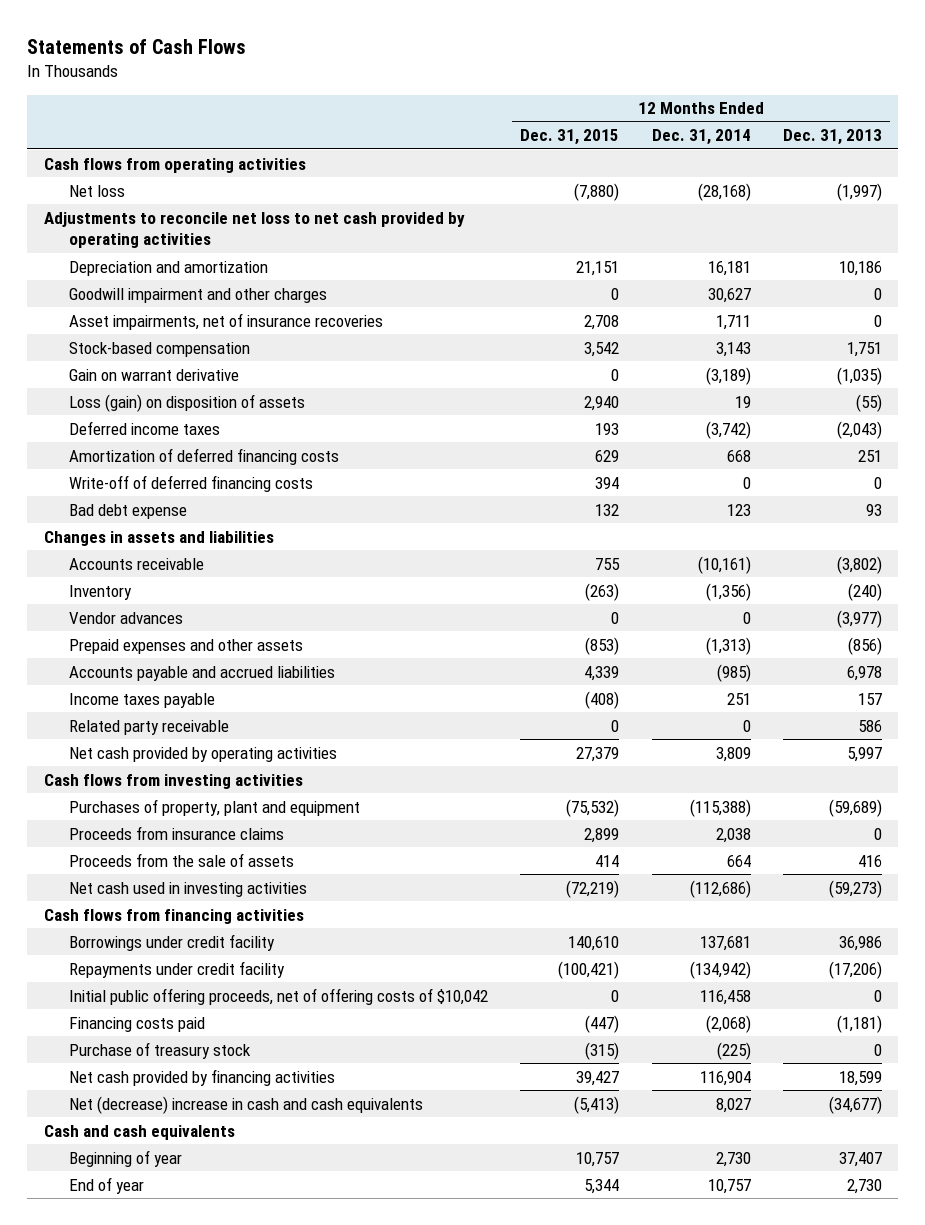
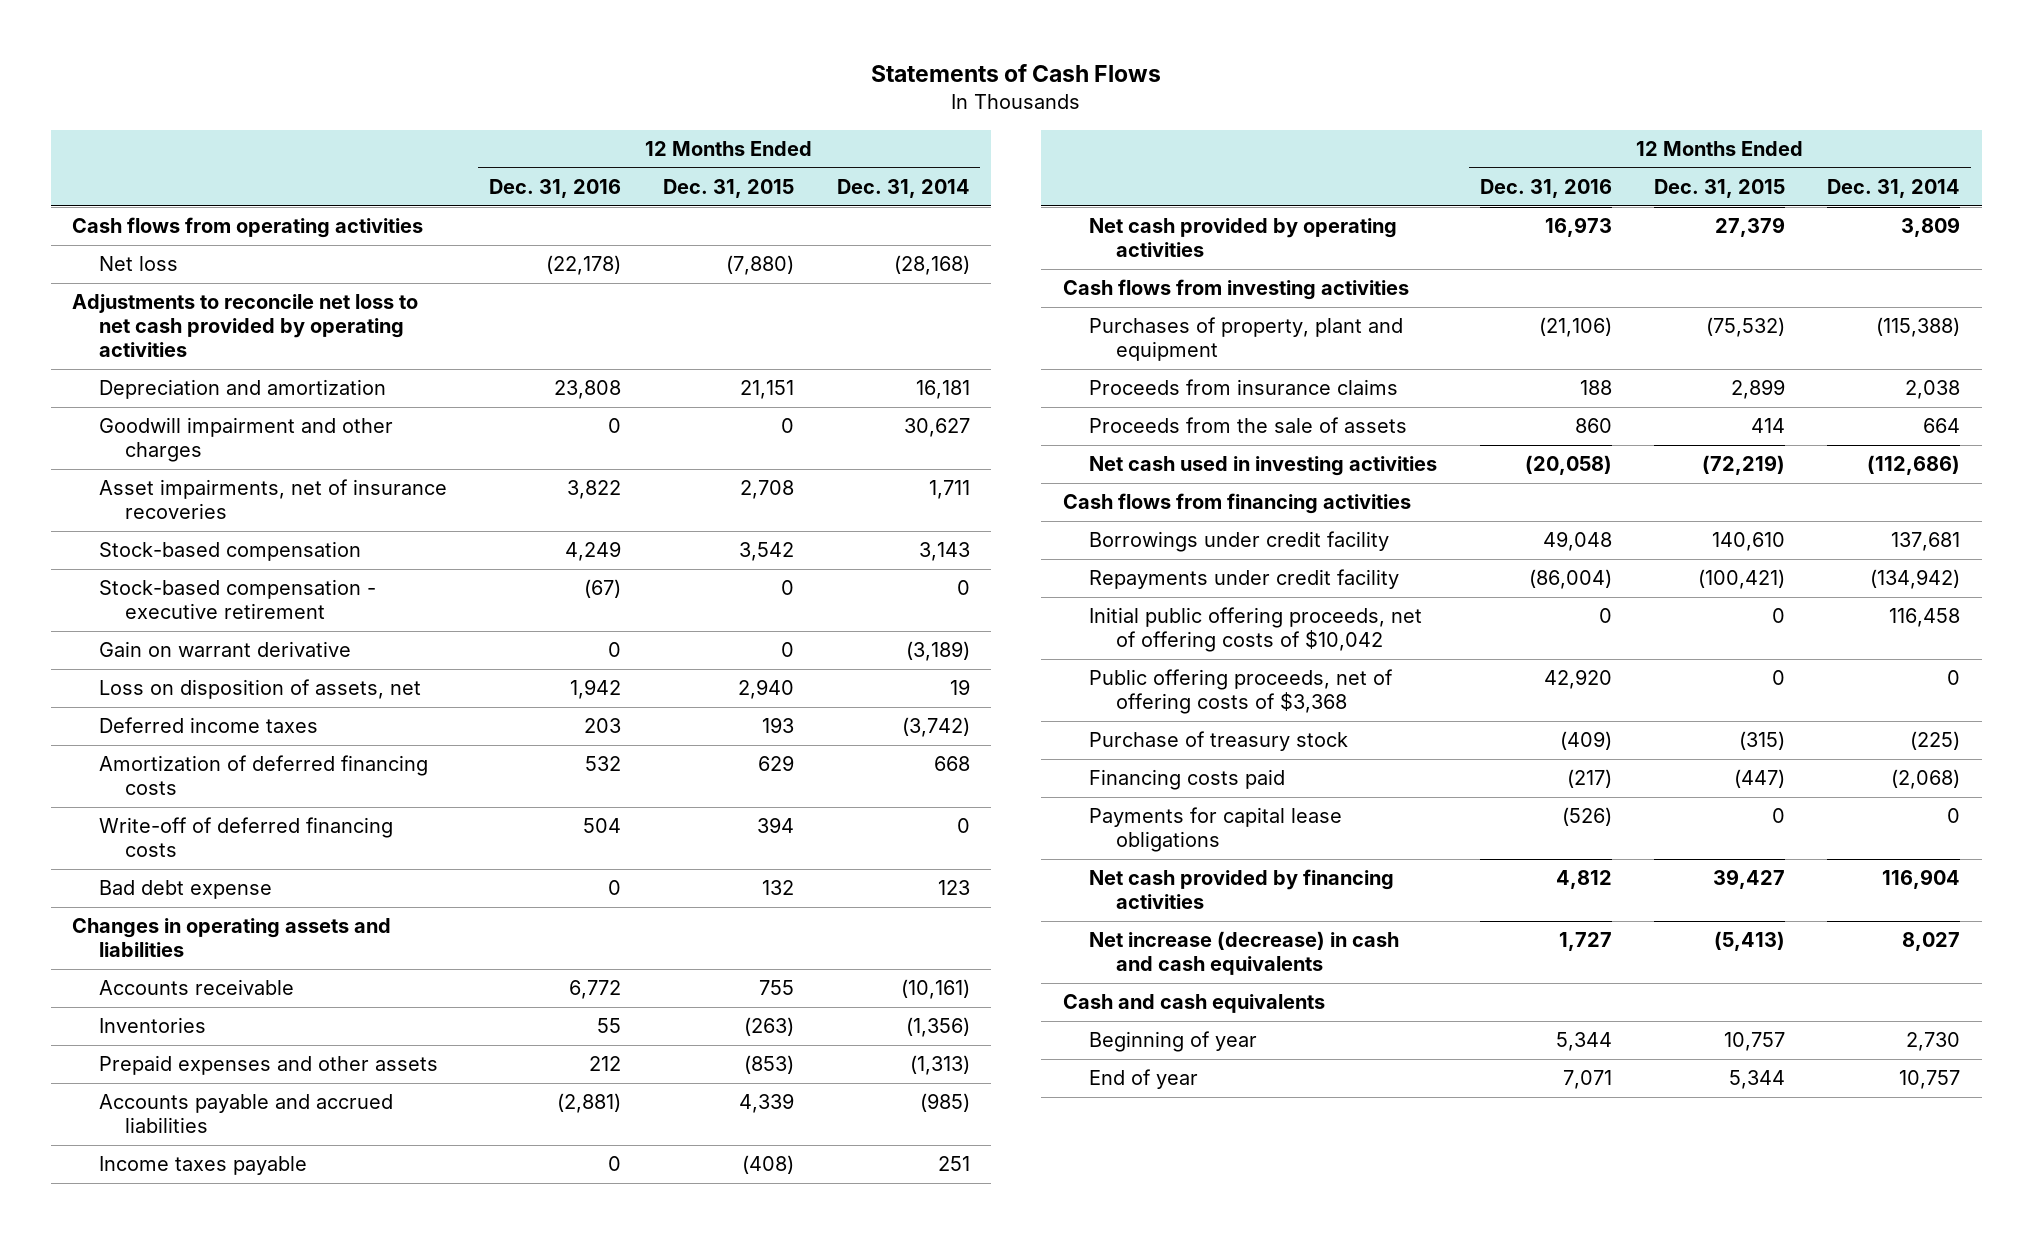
[782,129,882,146] Dec. 31, 2013 -> none
none -> [489,179,622,199] Dec. 31, 2016
none -> [98,579,376,620] Stock-based compensation - executive retirement
[68,393,305,412] Loss (gain) on disposition of assets -> [98,679,421,700] Loss on disposition of assets, net
[43,530,274,546] Changes in assets and liabilities -> [71,918,391,958] Changes in operating assets and liabilities
[68,611,183,624] Vendor advances -> none
[68,584,132,600] Inventory -> [98,1017,206,1034] Inventories
[68,719,229,735] Related party receivable -> none
none -> [1089,669,1394,715] Public offering proceeds, net of offering costs of $3,368
[68,1016,205,1032] Financing costs paid -> [1089,769,1286,791] Financing costs paid
none -> [1089,807,1343,853] Payments for capital lease obligations
[68,1095,423,1114] Net (decrease) increase in cash and cash equivalents -> [1089,931,1400,976] Net increase (decrease) in cash and cash equivalents

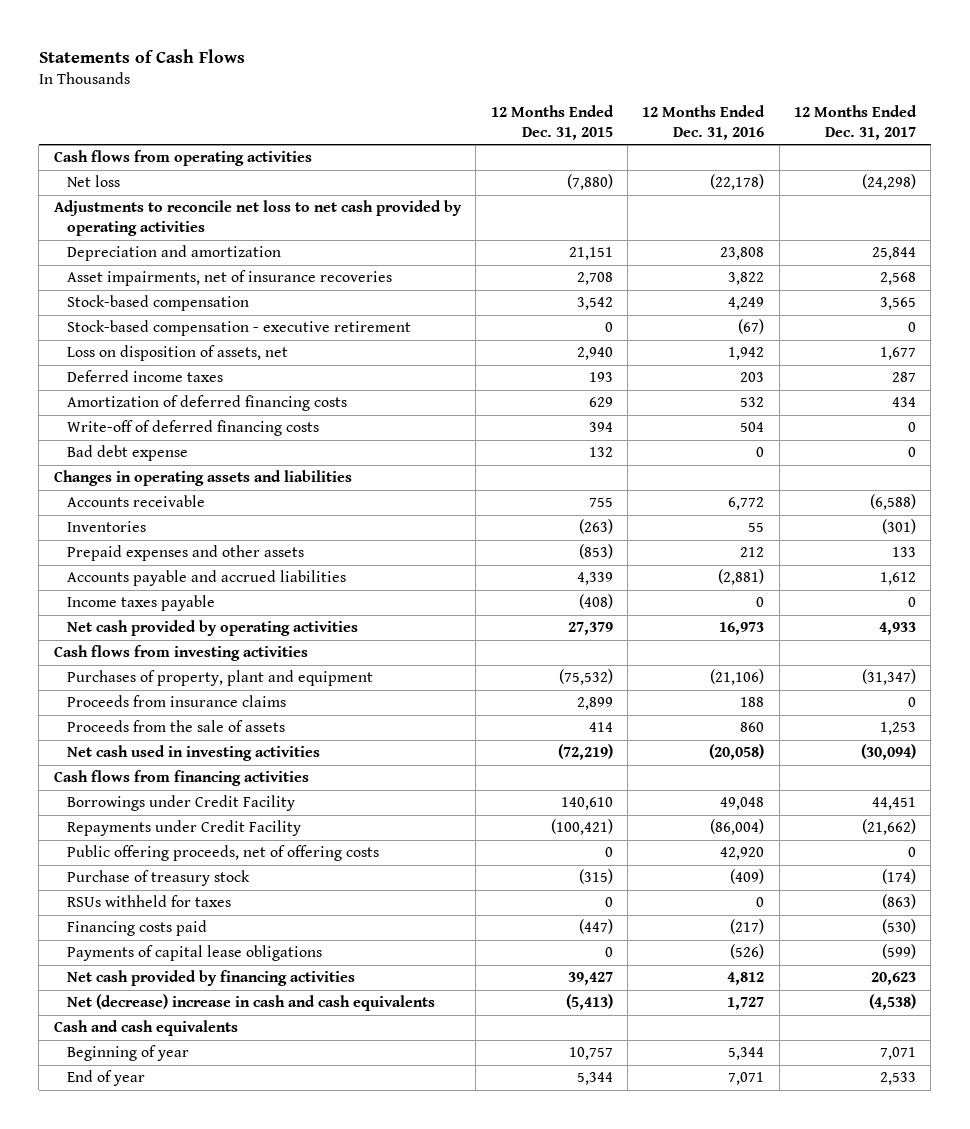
[836,179,970,199] Dec. 31, 2014 -> none
none -> [794,104,918,140] 12 Months Ended Dec. 31, 2017
[98,417,393,463] Goodwill impairment and other charges -> none
[98,641,351,658] Gain on warrant derivative -> none
[1089,607,1423,653] Initial public offering proceeds, net of offering costs of $10,042 -> none
[1089,531,1390,553] Borrowings under credit facility -> [66,795,295,812] Borrowings under Credit Facility
[1089,569,1400,590] Repayments under credit facility -> [66,820,301,837] Repayments under Credit Facility
[1089,669,1394,715] Public offering proceeds, net of offering costs of $3,368 -> [66,845,379,862] Public offering proceeds, net of offering costs
none -> [66,895,231,908] RSUs withheld for taxes
[1089,807,1343,853] Payments for capital lease obligations -> [66,945,322,962] Payments of capital lease obligations
[1089,931,1400,976] Net increase (decrease) in cash and cash equivalents -> [66,994,435,1012] Net (decrease) increase in cash and cash equivalents

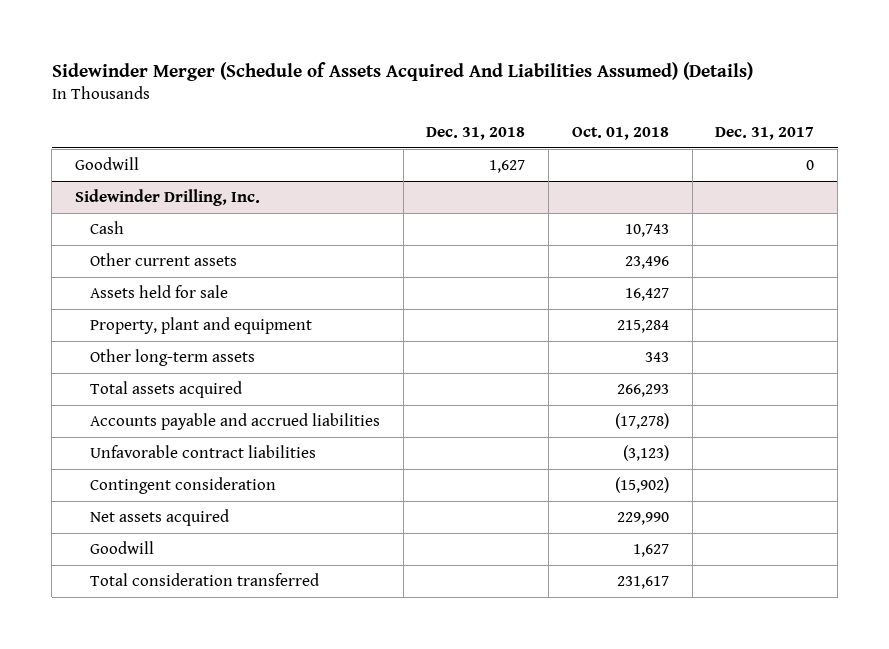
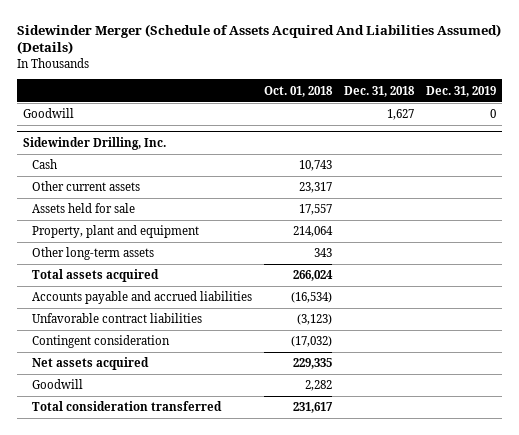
[715,126,815,140] Dec. 31, 2017 -> none
none -> [426,85,497,97] Dec. 31, 2019
[624,256,669,270] 23,496 -> [299,182,333,194] 23,317
[624,288,669,302] 16,427 -> [299,204,333,216] 17,557
[616,320,669,334] 215,284 -> [293,226,334,238] 214,064
[616,384,669,398] 266,293 -> [293,270,334,282] 266,024
[614,413,669,430] (17,278) -> [291,292,333,304] (16,534)
[614,477,669,494] (15,902) -> [291,336,333,348] (17,032)
[616,512,669,526] 229,990 -> [293,358,333,370] 229,335
[632,544,669,558] 1,627 -> [305,380,333,392] 2,282

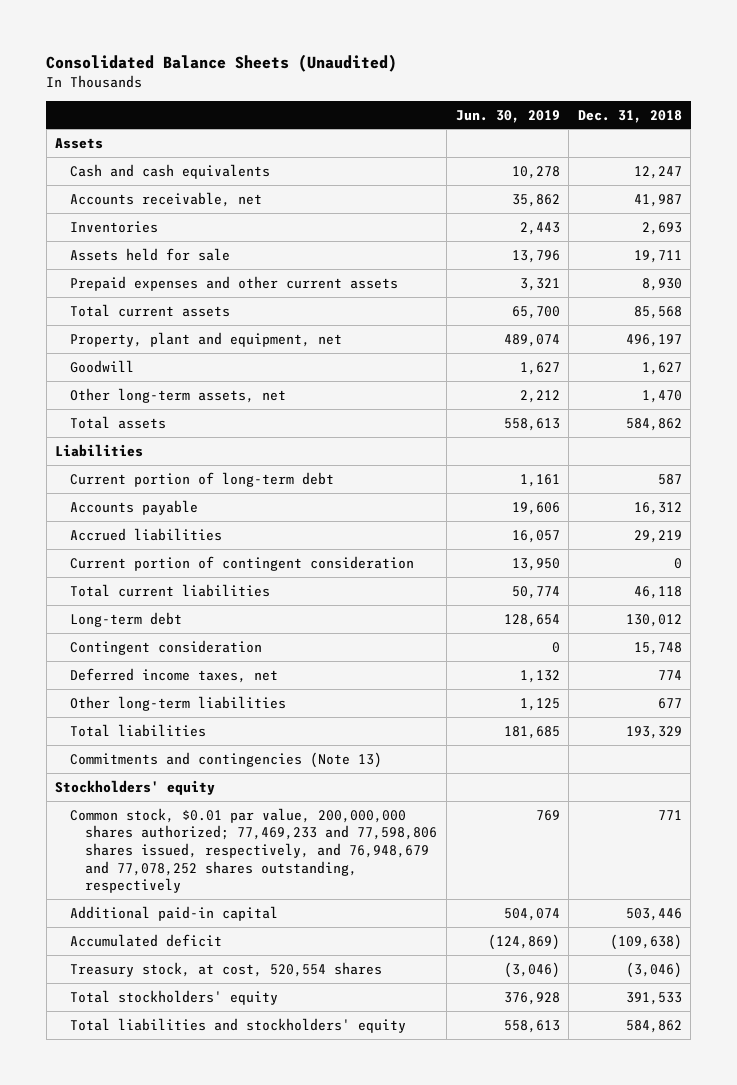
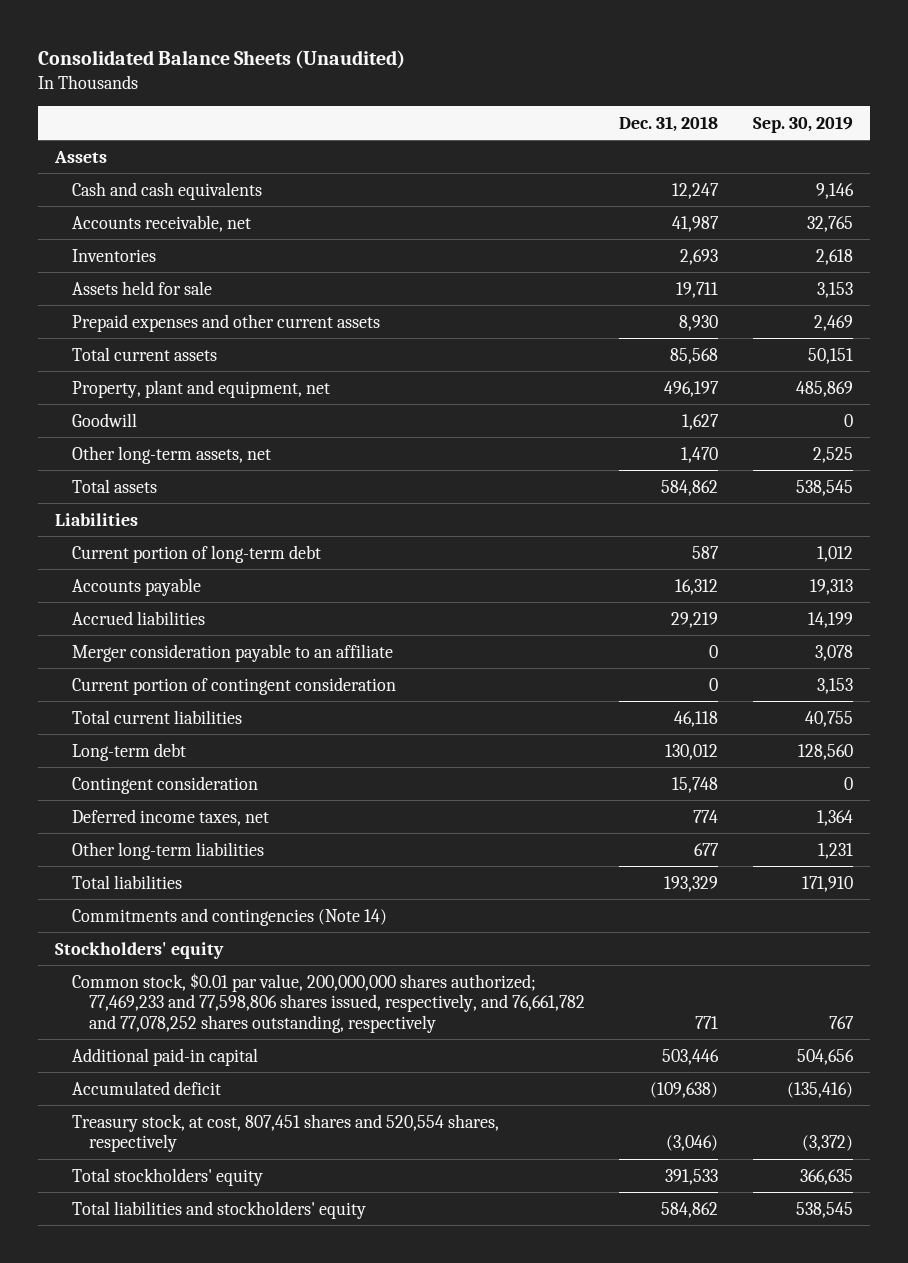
[455,109,560,123] Jun. 30, 2019 -> none
none -> [752,115,853,133] Sep. 30, 2019
none -> [72,643,394,662] Merger consideration payable to an affiliate
[70,751,383,768] Commitments and contingencies (Note 13) -> [72,907,388,926] Commitments and contingencies (Note 14)
[70,807,438,894] Common stock, $0.01 par value, 200,000,000 shares authorized; 77,469,233 and 77,598,806 shares issued, respectively, and 76,948,679 and 77,078,252 shares outstanding, respectively -> [72,972,586,1033] Common stock, $0.01 par value, 200,000,000 shares authorized; 77,469,233 and 77,598,806 shares issued, respectively, and 76,661,782 and 77,078,252 shares outstanding, respectively
[70,961,383,977] Treasury stock, at cost, 520,554 shares -> [72,1113,500,1153] Treasury stock, at cost, 807,451 shares and 520,554 shares, respectively

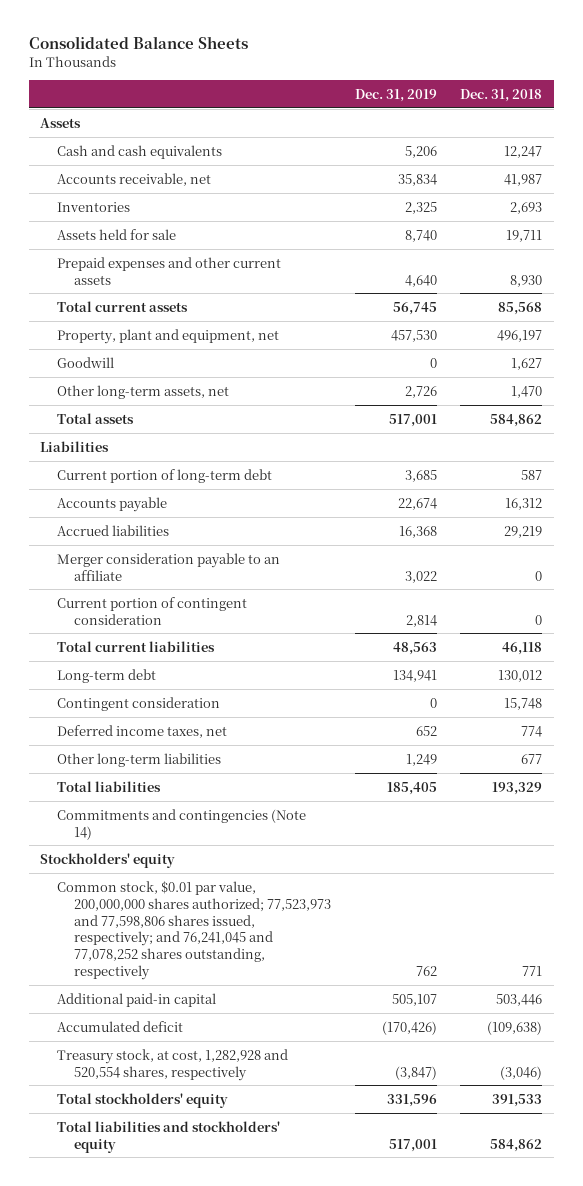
[38,50,406,70] Consolidated Balance Sheets (Unaudited) -> [28,36,248,50] Consolidated Balance Sheets
[752,115,853,133] Sep. 30, 2019 -> none
none -> [354,88,437,102] Dec. 31, 2019
[72,972,586,1033] Common stock, $0.01 par value, 200,000,000 shares authorized; 77,469,233 and 77,598,806 shares issued, respectively, and 76,661,782 and 77,078,252 shares outstanding, respectively -> [57,880,332,981] Common stock, $0.01 par value, 200,000,000 shares authorized; 77,523,973 and 77,598,806 shares issued, respectively; and 76,241,045 and 77,078,252 shares outstanding, respectively
[72,1113,500,1153] Treasury stock, at cost, 807,451 shares and 520,554 shares, respectively -> [57,1048,289,1081] Treasury stock, at cost, 1,282,928 and 520,554 shares, respectively

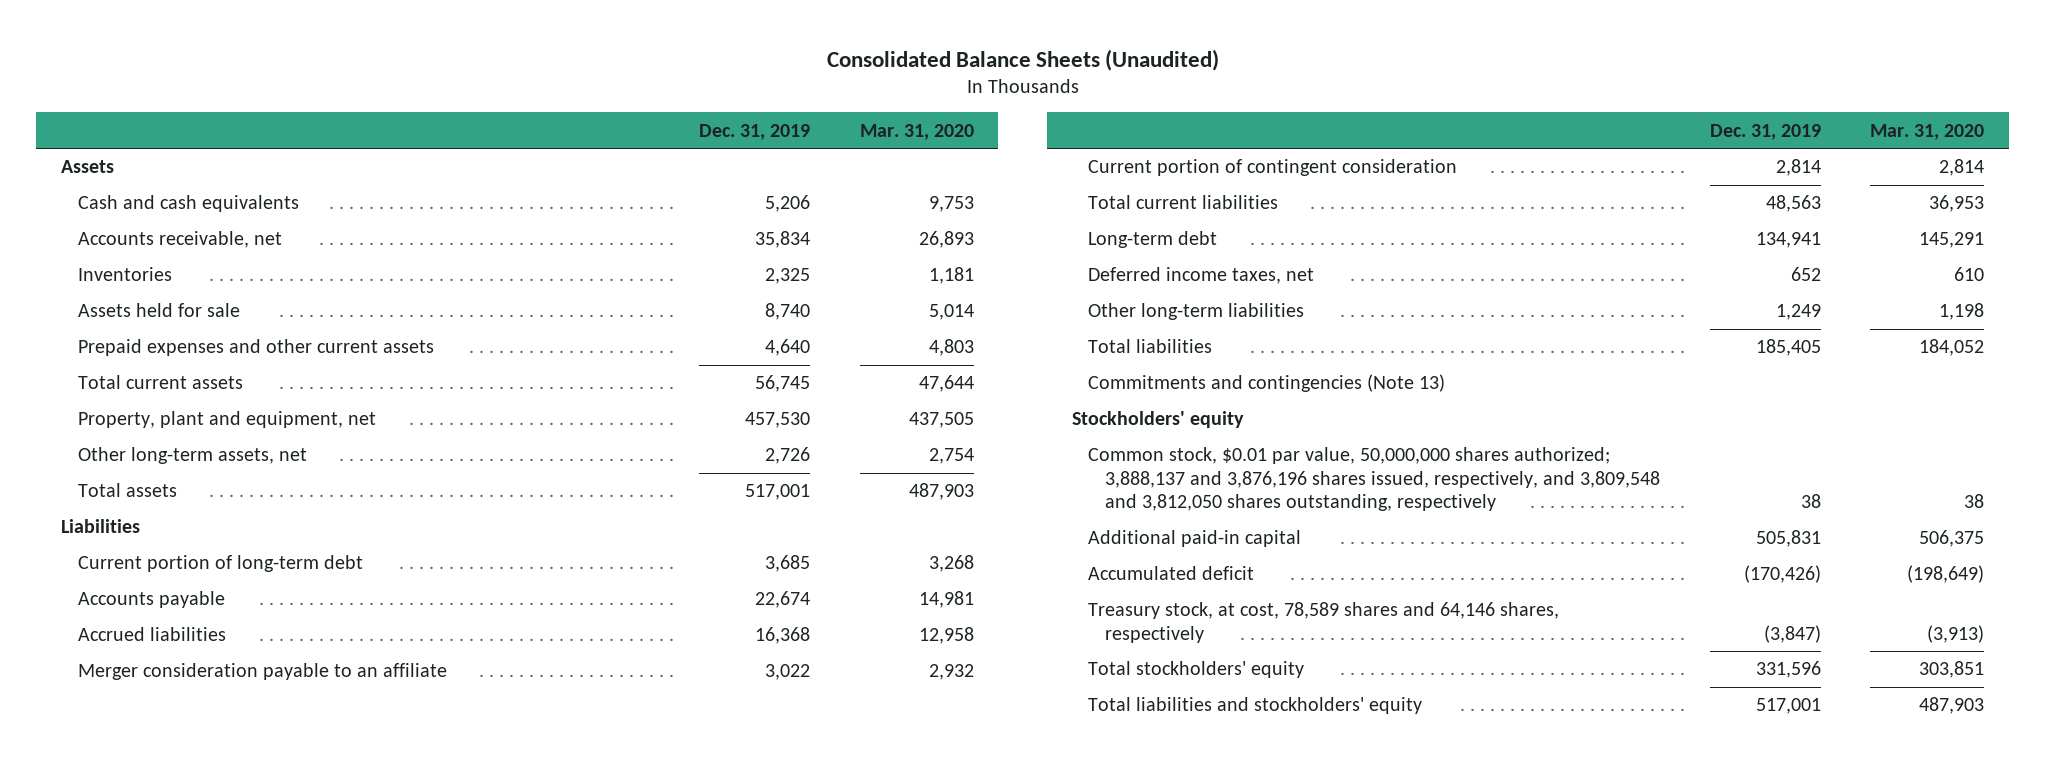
[28,36,248,50] Consolidated Balance Sheets -> [826,48,1219,71] Consolidated Balance Sheets (Unaudited)
[460,88,543,102] Dec. 31, 2018 -> none
none -> [859,123,974,140] Mar. 31, 2020
[57,356,115,368] Goodwill -> none
[57,696,221,711] Contingent consideration -> none
[57,808,307,840] Commitments and contingencies (Note 14) -> [1088,374,1446,393] Commitments and contingencies (Note 13)
[57,880,332,981] Common stock, $0.01 par value, 200,000,000 shares authorized; 77,523,973 and 77,598,806 shares issued, respectively; and 76,241,045 and 77,078,252 shares outstanding, respectively -> [1088,447,1660,511] Common stock, $0.01 par value, 50,000,000 shares authorized; 3,888,137 and 3,876,196 shares issued, respectively, and 3,809,548 and 3,812,050 shares outstanding, respectively
[415,966,437,977] 762 -> [1800,493,1821,508] 38
[391,993,437,1006] 505,107 -> [1755,530,1821,548] 505,831
[57,1048,289,1081] Treasury stock, at cost, 1,282,928 and 520,554 shares, respectively -> [1088,602,1560,643] Treasury stock, at cost, 78,589 shares and 64,146 shares, respectively

